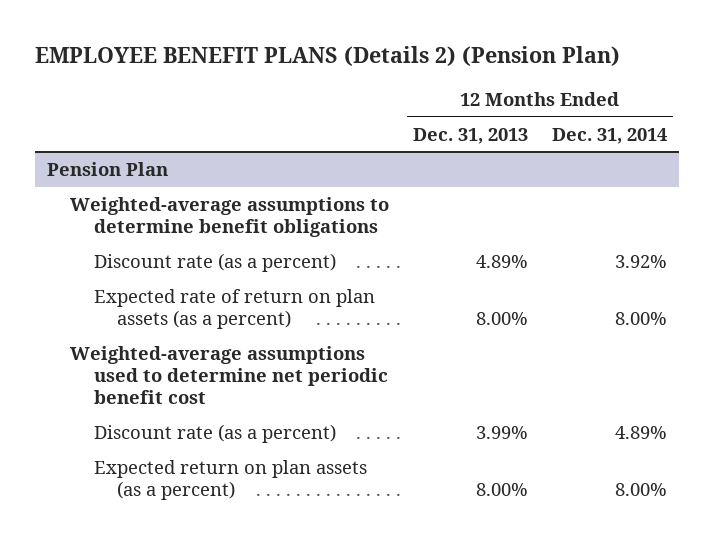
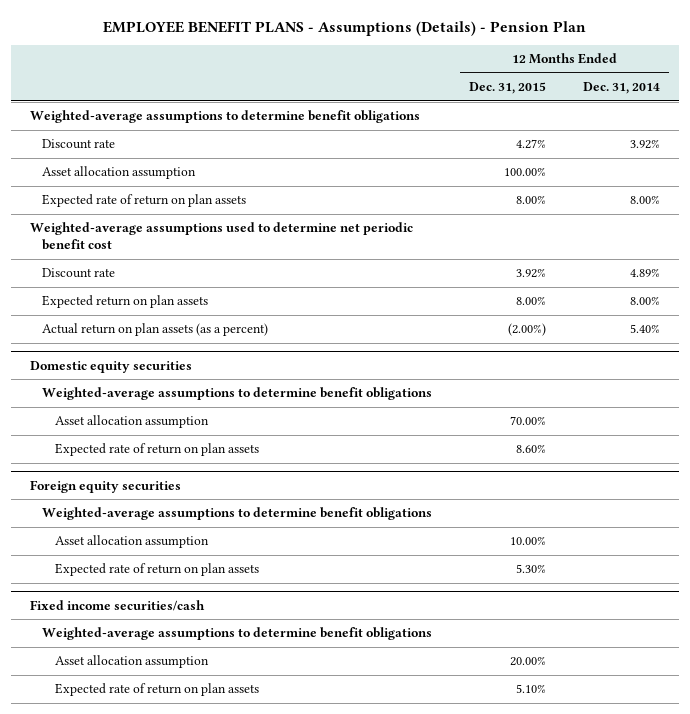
[34,46,620,67] EMPLOYEE BENEFIT PLANS (Details 2) (Pension Plan) -> [102,20,586,36] EMPLOYEE BENEFIT PLANS - Assumptions (Details) - Pension Plan
[412,127,528,144] Dec. 31, 2013 -> none
none -> [469,82,547,95] Dec. 31, 2015
[46,161,168,176] Pension Plan -> none
[70,196,390,238] Weighted-average assumptions to determine benefit obligations -> none
[93,252,336,272] Discount rate (as a percent) -> none
[93,288,375,330] Expected rate of return on plan assets (as a percent) -> none
[70,345,388,405] Weighted-average assumptions used to determine net periodic benefit cost -> none
[93,423,336,443] Discount rate (as a percent) -> none
[93,459,367,501] Expected return on plan assets (as a percent) -> none
none -> [29,110,420,124] Weighted-average assumptions to determine benefit obligations
none -> [42,139,116,150] Discount rate
none -> [42,166,197,180] Asset allocation assumption
none -> [42,194,247,208] Expected rate of return on plan assets
none -> [29,222,413,251] Weighted-average assumptions used to determine net periodic benefit cost
none -> [42,268,116,279] Discount rate
none -> [42,295,209,309] Expected return on plan assets
none -> [42,323,269,337] Actual return on plan assets (as a percent)
none -> [29,360,192,373] Domestic equity securities
none -> [42,387,433,401] Weighted-average assumptions to determine benefit obligations
none -> [55,415,210,429] Asset allocation assumption
none -> [55,443,260,457] Expected rate of return on plan assets
none -> [29,479,181,493] Foreign equity securities
none -> [42,507,433,521] Weighted-average assumptions to determine benefit obligations
none -> [55,535,210,549] Asset allocation assumption
none -> [55,563,260,577] Expected rate of return on plan assets
none -> [29,599,205,611] Fixed income securities/cash
none -> [42,627,433,641] Weighted-average assumptions to determine benefit obligations
none -> [55,655,210,669] Asset allocation assumption
none -> [55,683,260,697] Expected rate of return on plan assets

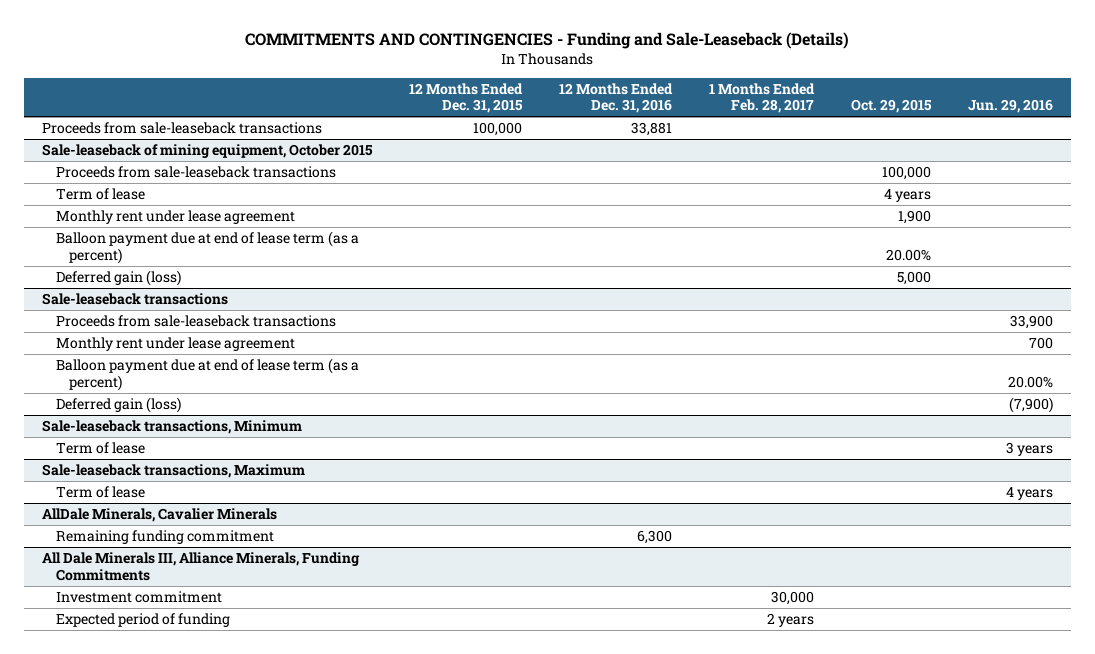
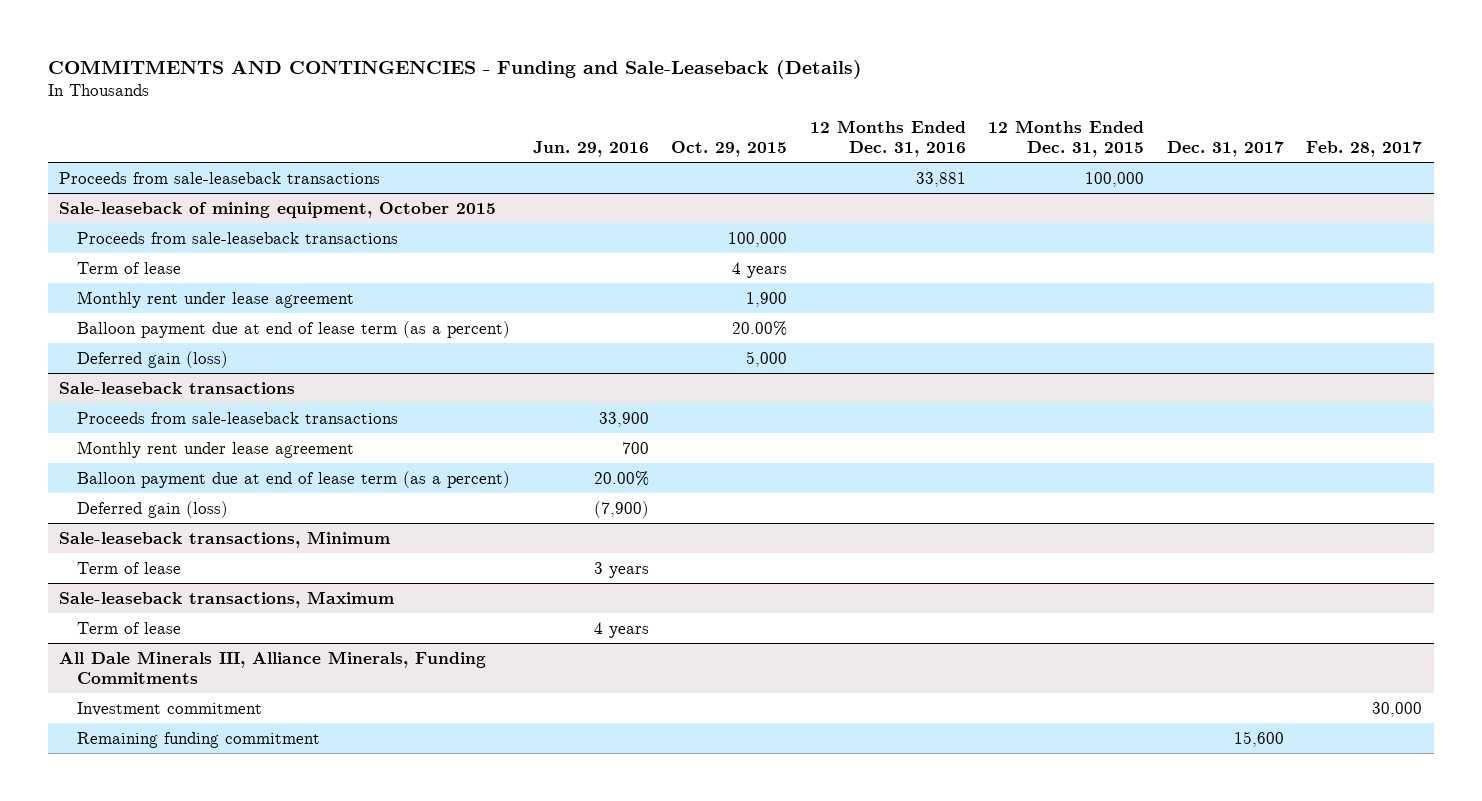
[708,82,815,114] 1 Months Ended Feb. 28, 2017 -> none
none -> [1166,141,1284,158] Dec. 31, 2017
none -> [1306,141,1423,158] Feb. 28, 2017
[42,508,278,523] AllDale Minerals, Cavalier Minerals -> none
[55,530,274,545] Remaining funding commitment -> none
[55,613,230,628] Expected period of funding -> none
none -> [76,731,320,748] Remaining funding commitment

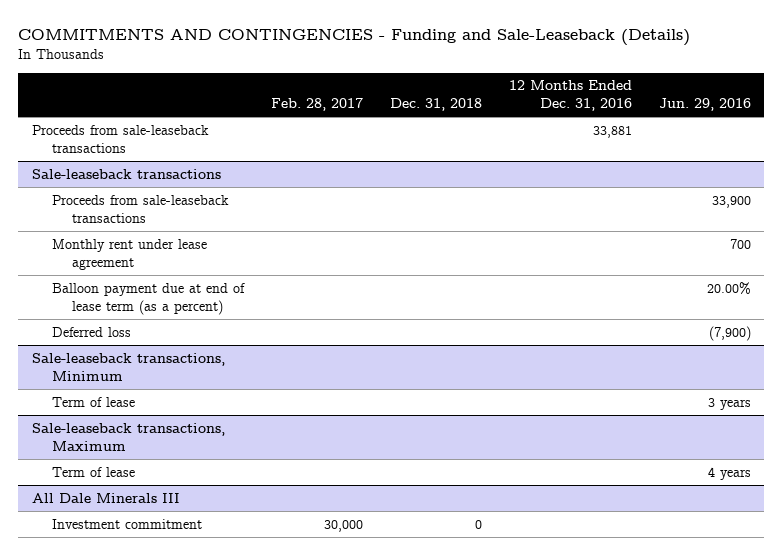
[671,141,788,158] Oct. 29, 2015 -> none
[988,120,1145,158] 12 Months Ended Dec. 31, 2015 -> none
[1166,141,1284,158] Dec. 31, 2017 -> none
none -> [389,98,482,112] Dec. 31, 2018
[59,201,497,218] Sale-leaseback of mining equipment, October 2015 -> none
[76,231,398,244] Proceeds from sale-leaseback transactions -> none
[76,261,181,274] Term of lease -> none
[76,290,354,308] Monthly rent under lease agreement -> none
[76,320,510,338] Balloon payment due at end of lease term (as a percent) -> none
[76,350,228,368] Deferred gain (loss) -> none
[76,500,228,518] Deferred gain (loss) -> [51,326,131,337] Deferred loss
[59,650,487,684] All Dale Minerals III, Alliance Minerals, Funding Commitments -> [31,492,180,503] All Dale Minerals III
[76,731,320,748] Remaining funding commitment -> none

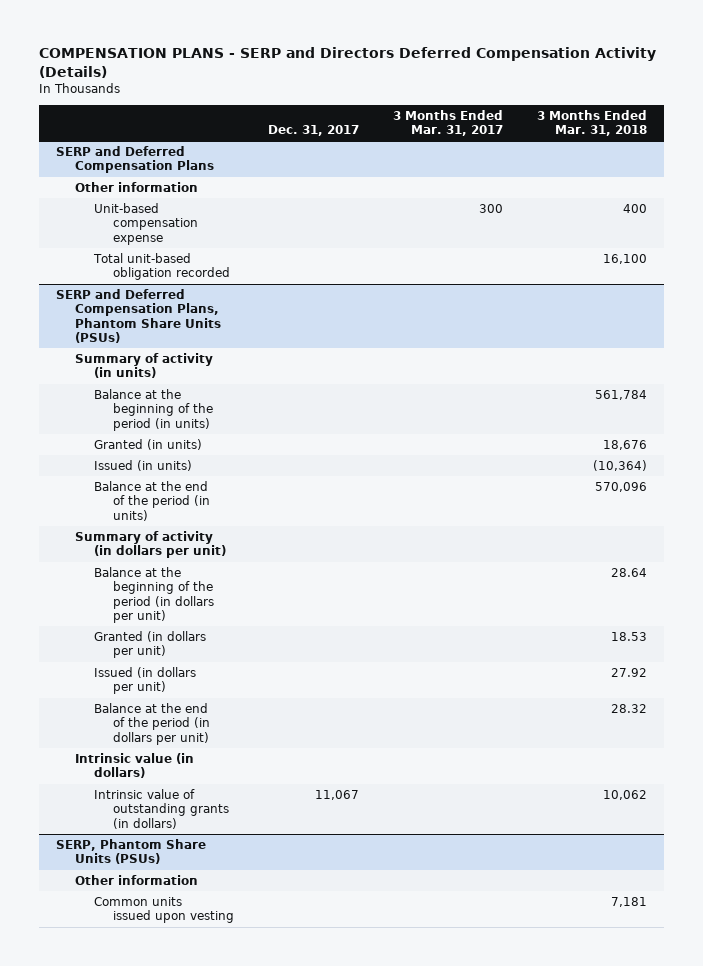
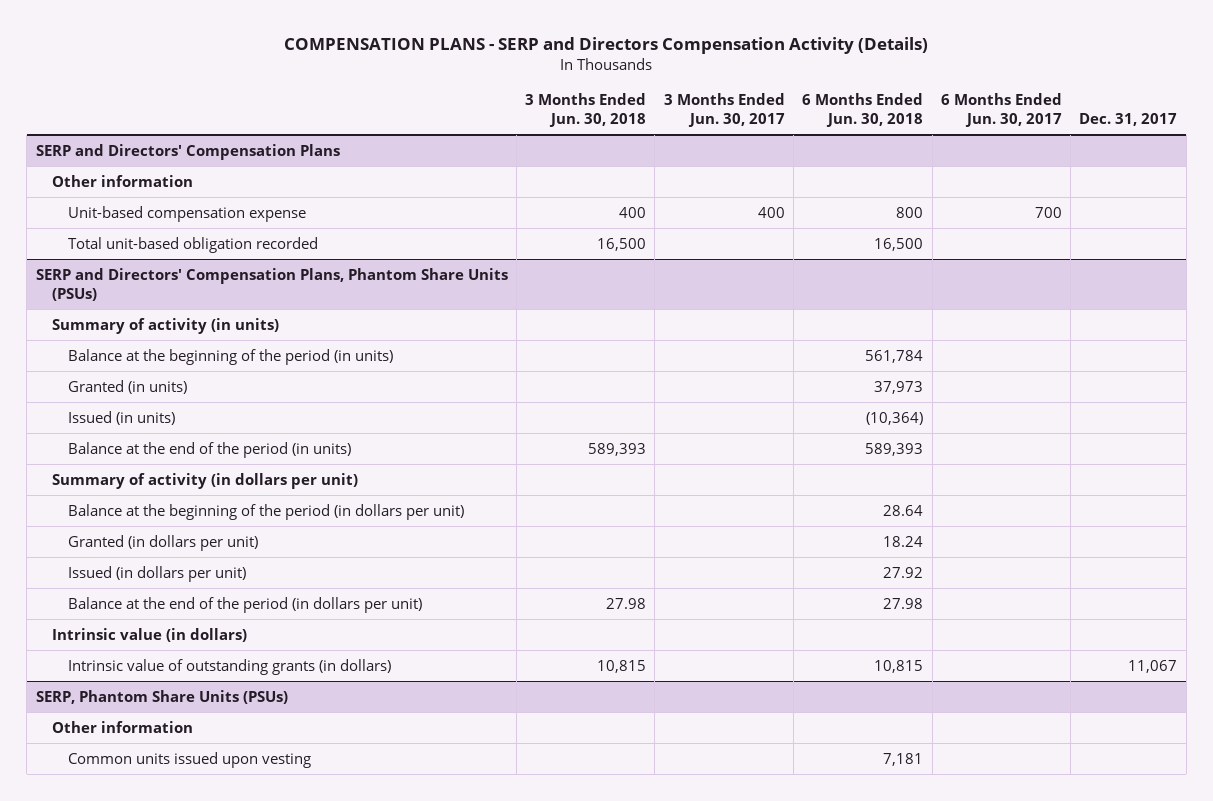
[39,46,657,78] COMPENSATION PLANS - SERP and Directors Deferred Compensation Activity (Details) -> [284,36,929,54] COMPENSATION PLANS - SERP and Directors Compensation Activity (Details)
[392,109,503,137] 3 Months Ended Mar. 31, 2017 -> none
[536,109,647,137] 3 Months Ended Mar. 31, 2018 -> none
none -> [525,92,647,128] 3 Months Ended Jun. 30, 2018
none -> [663,92,785,128] 3 Months Ended Jun. 30, 2017
none -> [802,92,924,128] 6 Months Ended Jun. 30, 2018
none -> [940,92,1062,128] 6 Months Ended Jun. 30, 2017
[56,145,215,174] SERP and Deferred Compensation Plans -> [35,143,340,160] SERP and Directors' Compensation Plans
[56,288,222,344] SERP and Deferred Compensation Plans, Phantom Share Units (PSUs) -> [35,267,508,301] SERP and Directors' Compensation Plans, Phantom Share Units (PSUs)

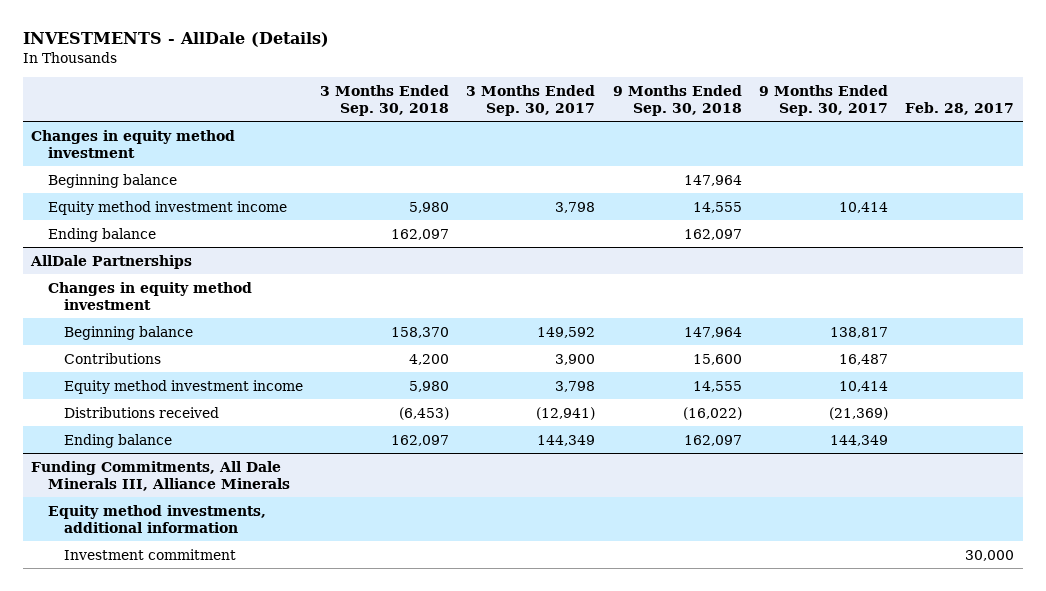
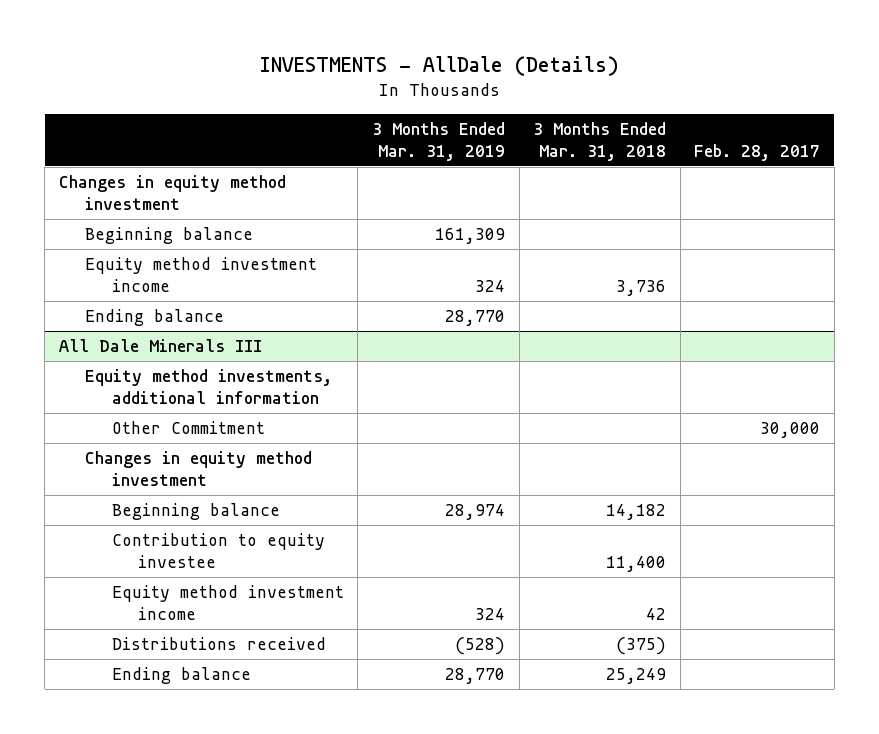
[320,84,450,116] 3 Months Ended Sep. 30, 2018 -> none
[466,84,596,116] 3 Months Ended Sep. 30, 2017 -> none
[612,84,742,116] 9 Months Ended Sep. 30, 2018 -> none
[758,84,888,116] 9 Months Ended Sep. 30, 2017 -> none
none -> [371,122,505,161] 3 Months Ended Mar. 31, 2019
none -> [533,122,667,161] 3 Months Ended Mar. 31, 2018
[30,254,193,269] AllDale Partnerships -> none
[47,281,252,310] Changes in equity method investment -> none
[63,325,193,340] Beginning balance -> none
[63,352,161,364] Contributions -> none
[63,379,303,394] Equity method investment income -> none
[63,406,219,418] Distributions received -> none
[63,433,172,448] Ending balance -> none
[31,460,290,491] Funding Commitments, All Dale Minerals III, Alliance Minerals -> [58,339,262,353] All Dale Minerals III
[63,548,236,560] Investment commitment -> [111,421,265,435] Other Commitment
none -> [85,451,313,486] Changes in equity method investment
none -> [111,503,280,521] Beginning balance
none -> [111,533,325,568] Contribution to equity investee
none -> [111,585,344,620] Equity method investment income
none -> [111,637,326,651] Distributions received
none -> [111,667,251,685] Ending balance

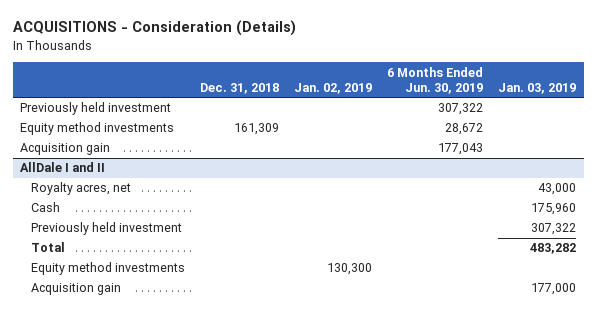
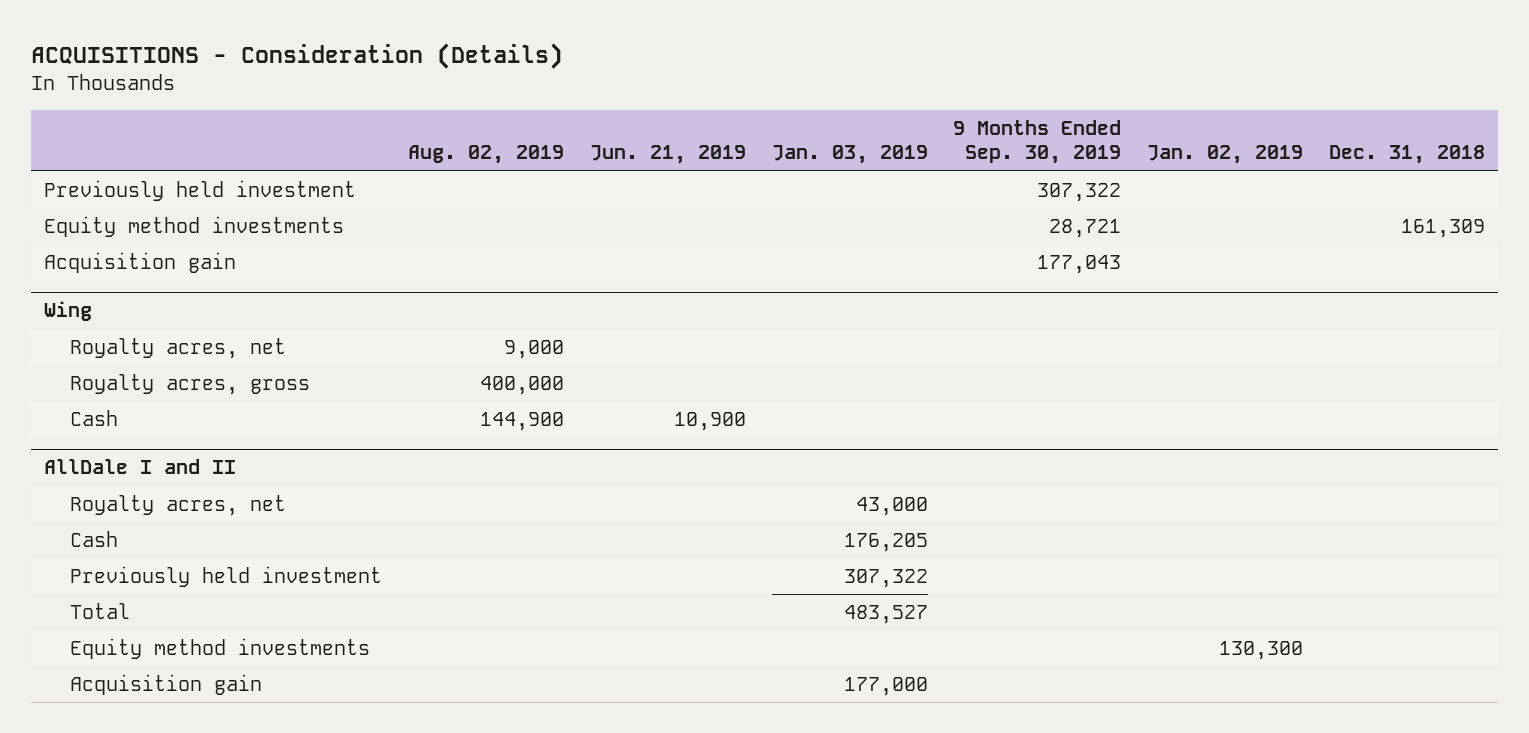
[387,66,484,94] 6 Months Ended Jun. 30, 2019 -> none
none -> [408,145,565,165] Aug. 02, 2019
none -> [589,145,746,165] Jun. 21, 2019
none -> [953,119,1122,165] 9 Months Ended Sep. 30, 2019
none -> [44,301,93,322] Wing
none -> [70,338,287,360] Royalty acres, net
none -> [70,374,311,396] Royalty acres, gross
none -> [70,410,119,427] Cash
[531,203,577,216] 175,960 -> [843,533,928,553] 176,205
[530,243,577,255] 483,282 -> [843,605,928,625] 483,527

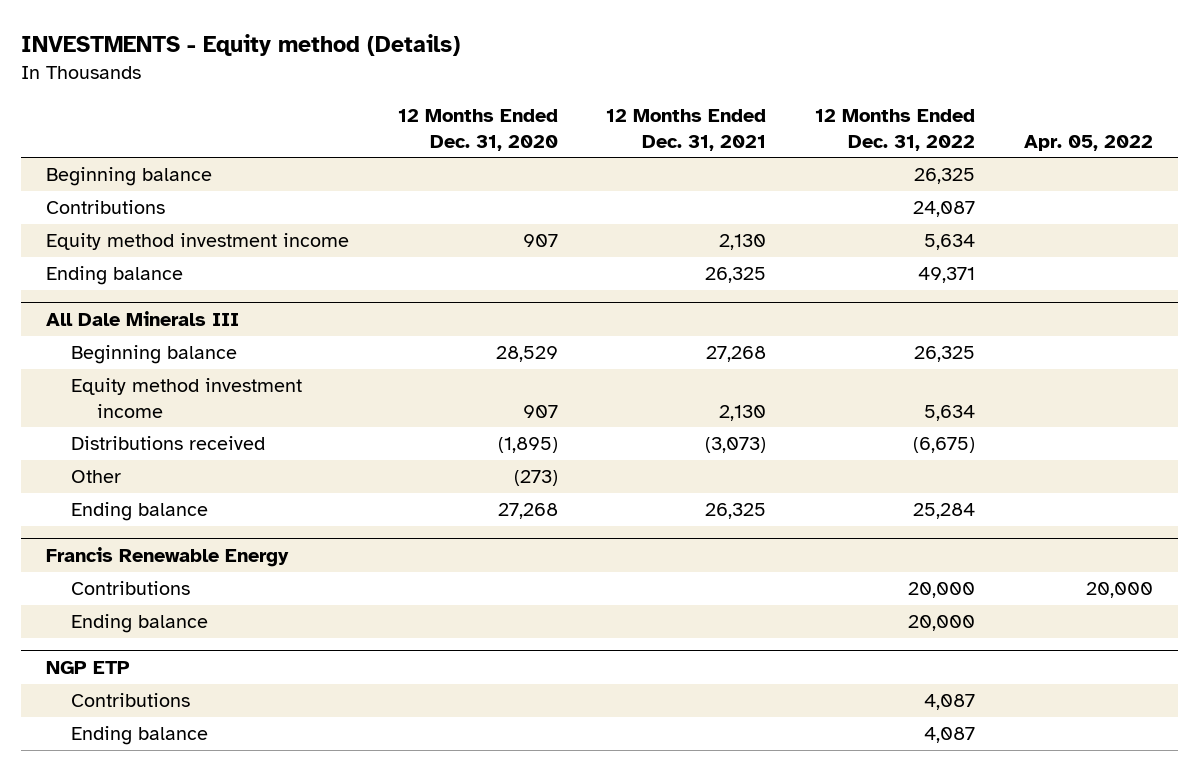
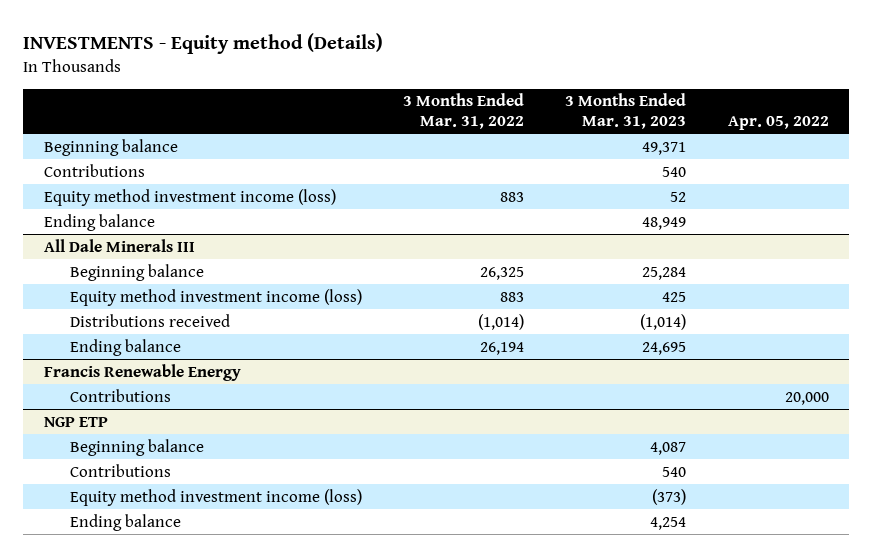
[397,108,558,151] 12 Months Ended Dec. 31, 2020 -> none
[606,108,767,151] 12 Months Ended Dec. 31, 2021 -> none
[815,108,976,151] 12 Months Ended Dec. 31, 2022 -> none
none -> [403,93,525,130] 3 Months Ended Mar. 31, 2022
none -> [565,93,687,130] 3 Months Ended Mar. 31, 2023
[45,233,349,251] Equity method investment income -> [43,188,336,206] Equity method investment income (loss)
[71,378,303,418] Equity method investment income -> [69,288,362,306] Equity method investment income (loss)
[71,470,122,484] Other -> none
[71,614,209,634] Ending balance -> none
none -> [69,438,204,456] Beginning balance
none -> [69,488,362,506] Equity method investment income (loss)

